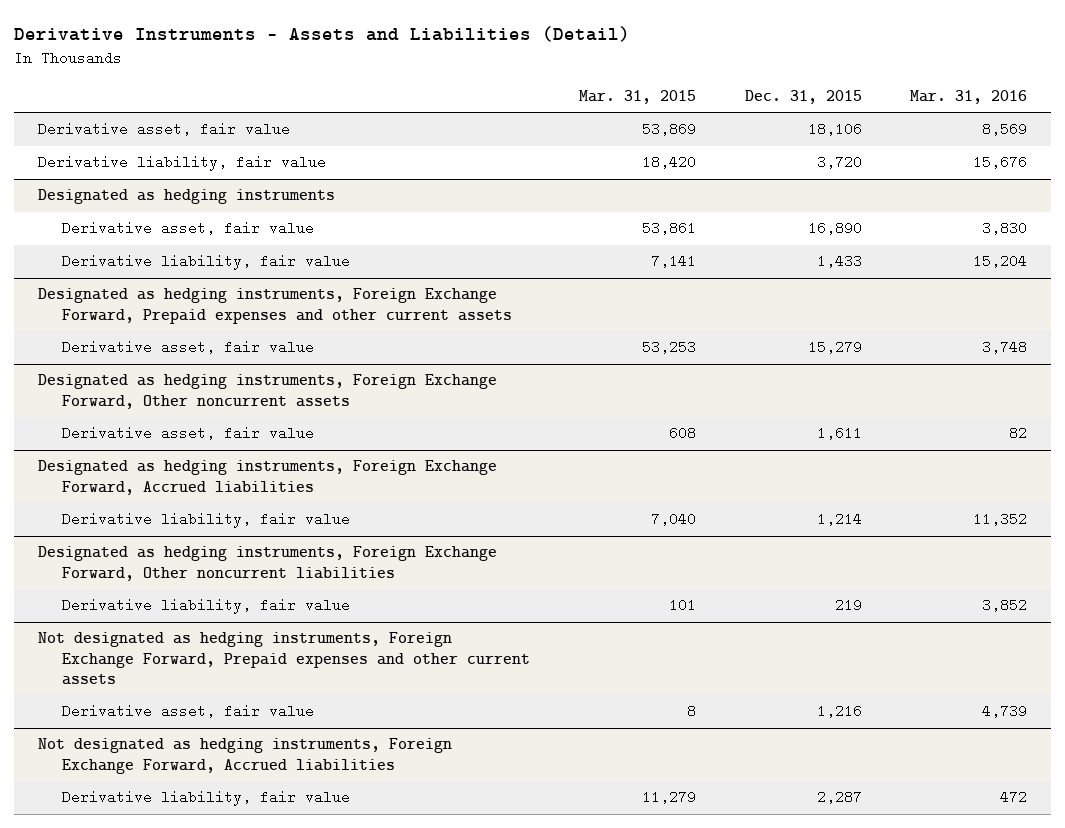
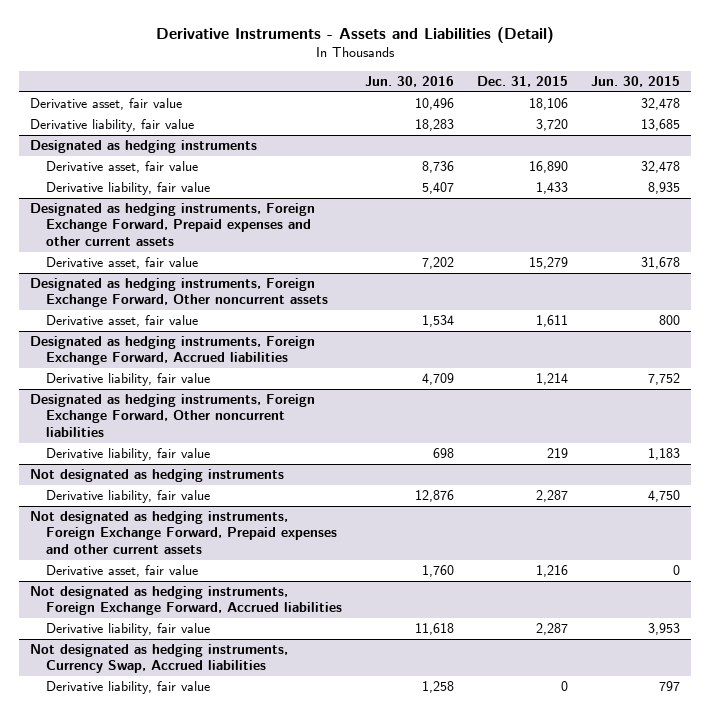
[579,89,697,104] Mar. 31, 2015 -> none
[910,89,1028,104] Mar. 31, 2016 -> none
none -> [365,75,455,87] Jun. 30, 2016
none -> [590,75,680,87] Jun. 30, 2015
none -> [29,469,284,483] Not designated as hedging instruments
none -> [46,490,211,504] Derivative liability, fair value
none -> [29,644,288,674] Not designated as hedging instruments, Currency Swap, Accrued liabilities
none -> [46,681,211,695] Derivative liability, fair value

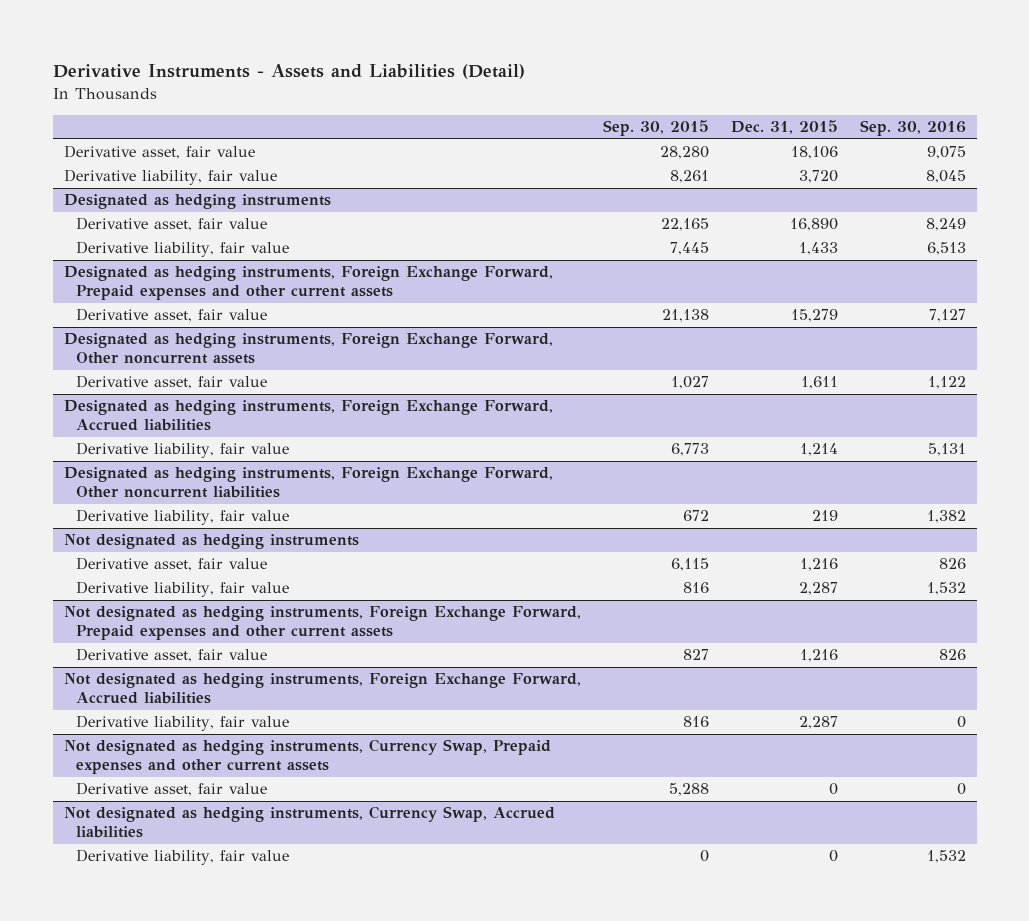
[365,75,455,87] Jun. 30, 2016 -> none
[590,75,680,87] Jun. 30, 2015 -> none
none -> [602,120,709,137] Sep. 30, 2015
none -> [859,120,966,137] Sep. 30, 2016
none -> [76,557,268,572] Derivative asset, fair value
none -> [63,739,551,775] Not designated as hedging instruments, Currency Swap, Prepaid expenses and other current assets
none -> [76,782,268,797] Derivative asset, fair value

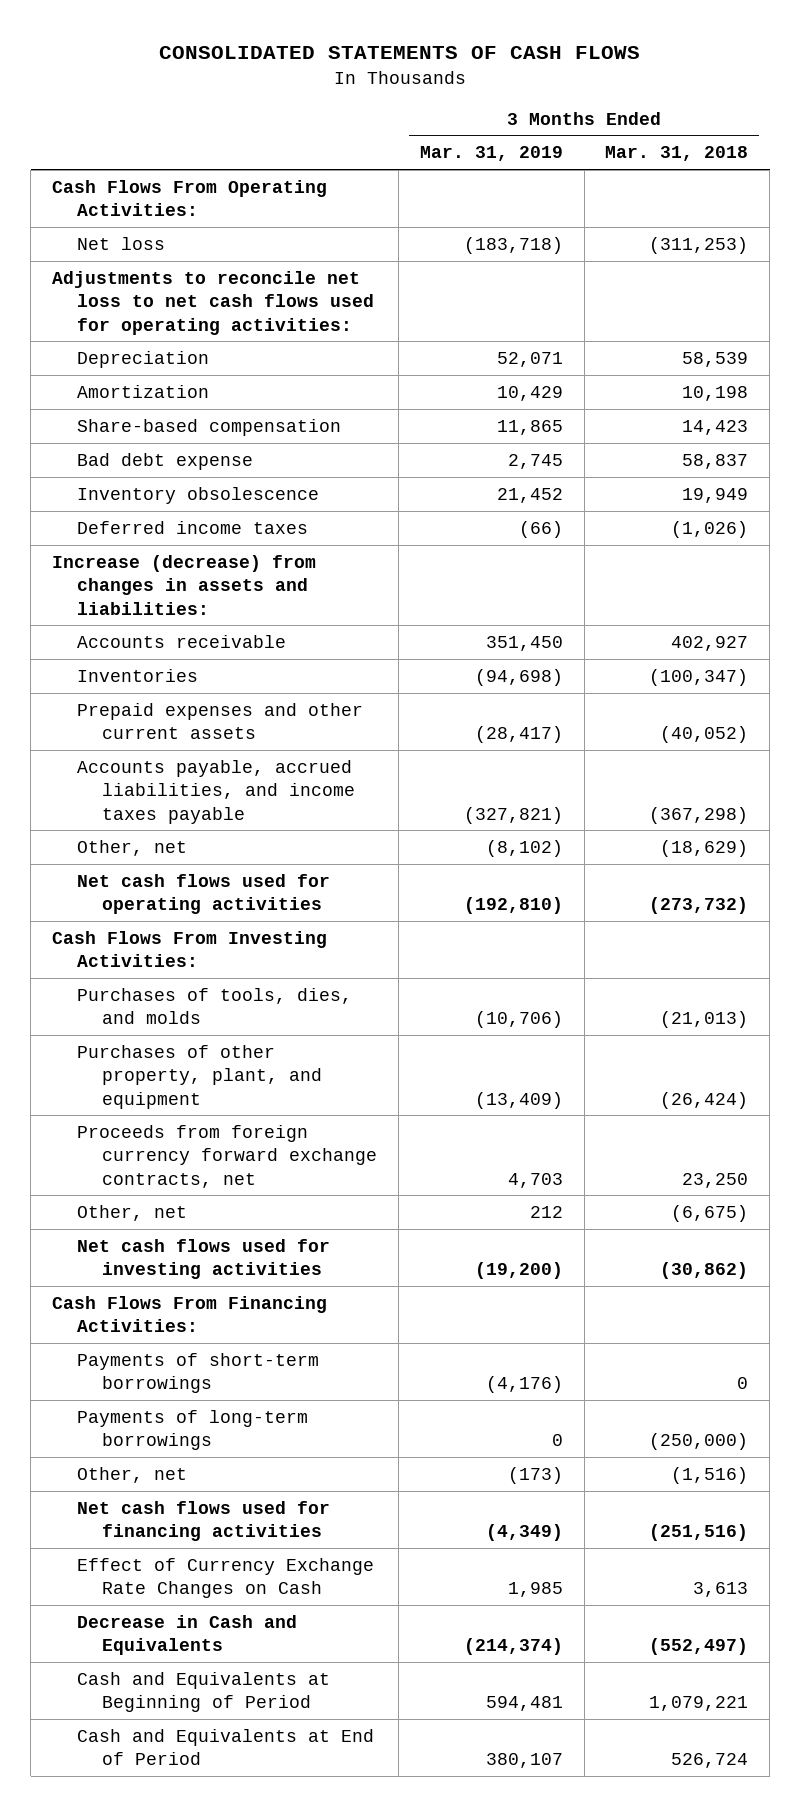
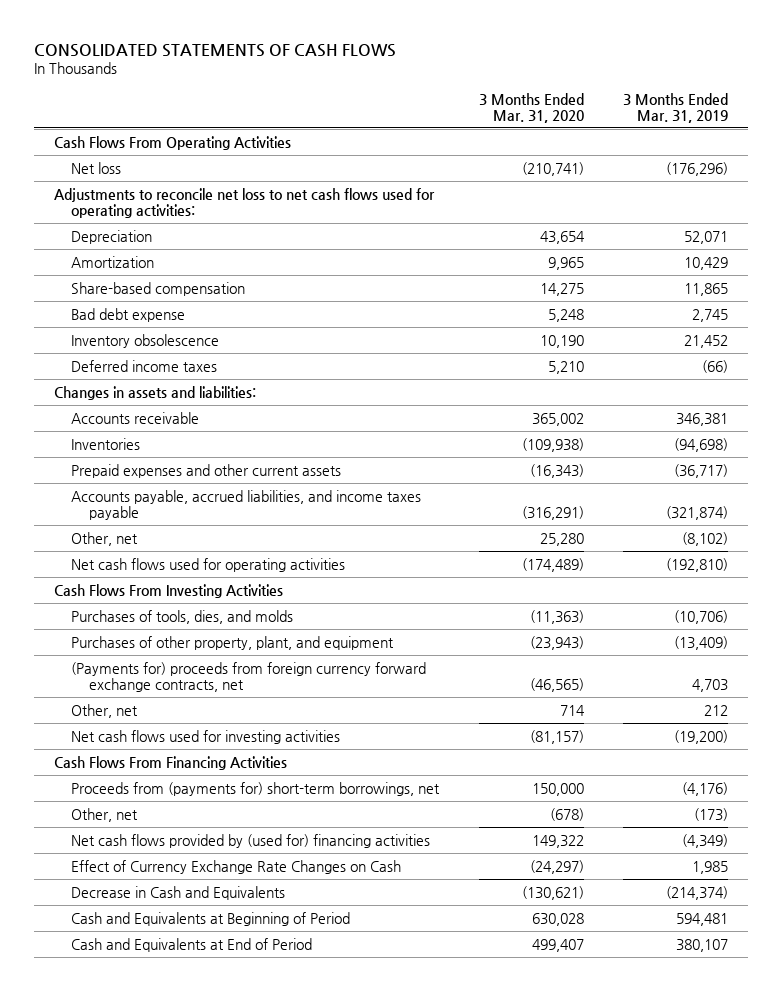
[605,146,749,162] Mar. 31, 2018 -> none
none -> [478,92,584,123] 3 Months Ended Mar. 31, 2020
[52,179,328,217] Cash Flows From Operating Activities: -> [53,135,291,150] Cash Flows From Operating Activities
[463,236,563,254] (183,718) -> [666,161,729,176] (176,296)
[52,554,317,615] Increase (decrease) from changes in assets and liabilities: -> [53,385,256,400] Changes in assets and liabilities:
[485,635,563,651] 351,450 -> [676,412,729,426] 346,381
[474,726,563,744] (28,417) -> [674,463,729,478] (36,717)
[463,806,563,824] (327,821) -> [666,505,729,520] (321,874)
[52,930,328,968] Cash Flows From Investing Activities: -> [53,583,283,598] Cash Flows From Investing Activities
[77,1124,378,1188] Proceeds from foreign currency forward exchange contracts, net -> [71,661,427,692] (Payments for) proceeds from foreign currency forward exchange contracts, net
[77,1409,309,1451] Payments of long-term borrowings -> none
[52,1295,328,1333] Cash Flows From Financing Activities: -> [53,755,287,770] Cash Flows From Financing Activities
[77,1352,320,1394] Payments of short-term borrowings -> [71,781,441,796] Proceeds from (payments for) short-term borrowings, net
[77,1500,331,1542] Net cash flows used for financing activities -> [71,833,431,848] Net cash flows provided by (used for) financing activities

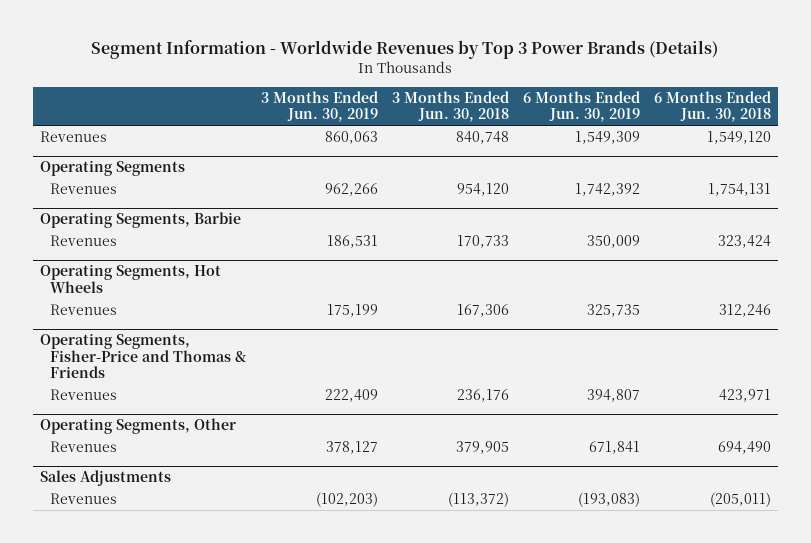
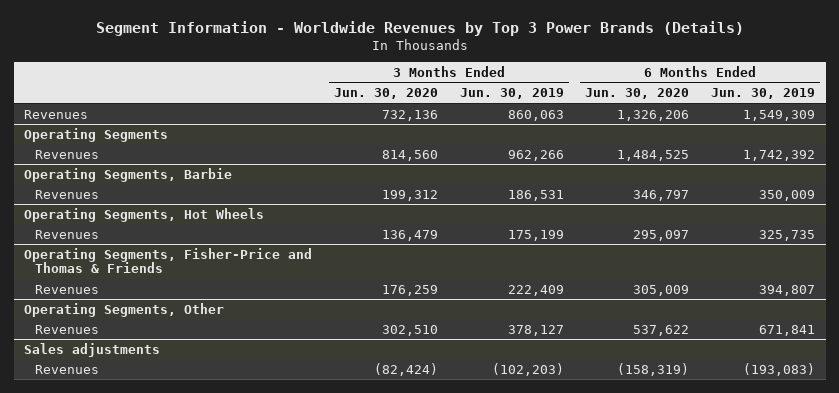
[391,90,509,123] 3 Months Ended Jun. 30, 2018 -> none
[653,90,771,123] 6 Months Ended Jun. 30, 2018 -> none
none -> [334,88,439,100] Jun. 30, 2020
none -> [585,88,690,100] Jun. 30, 2020
[39,470,171,487] Sales Adjustments -> [24,342,161,357] Sales adjustments

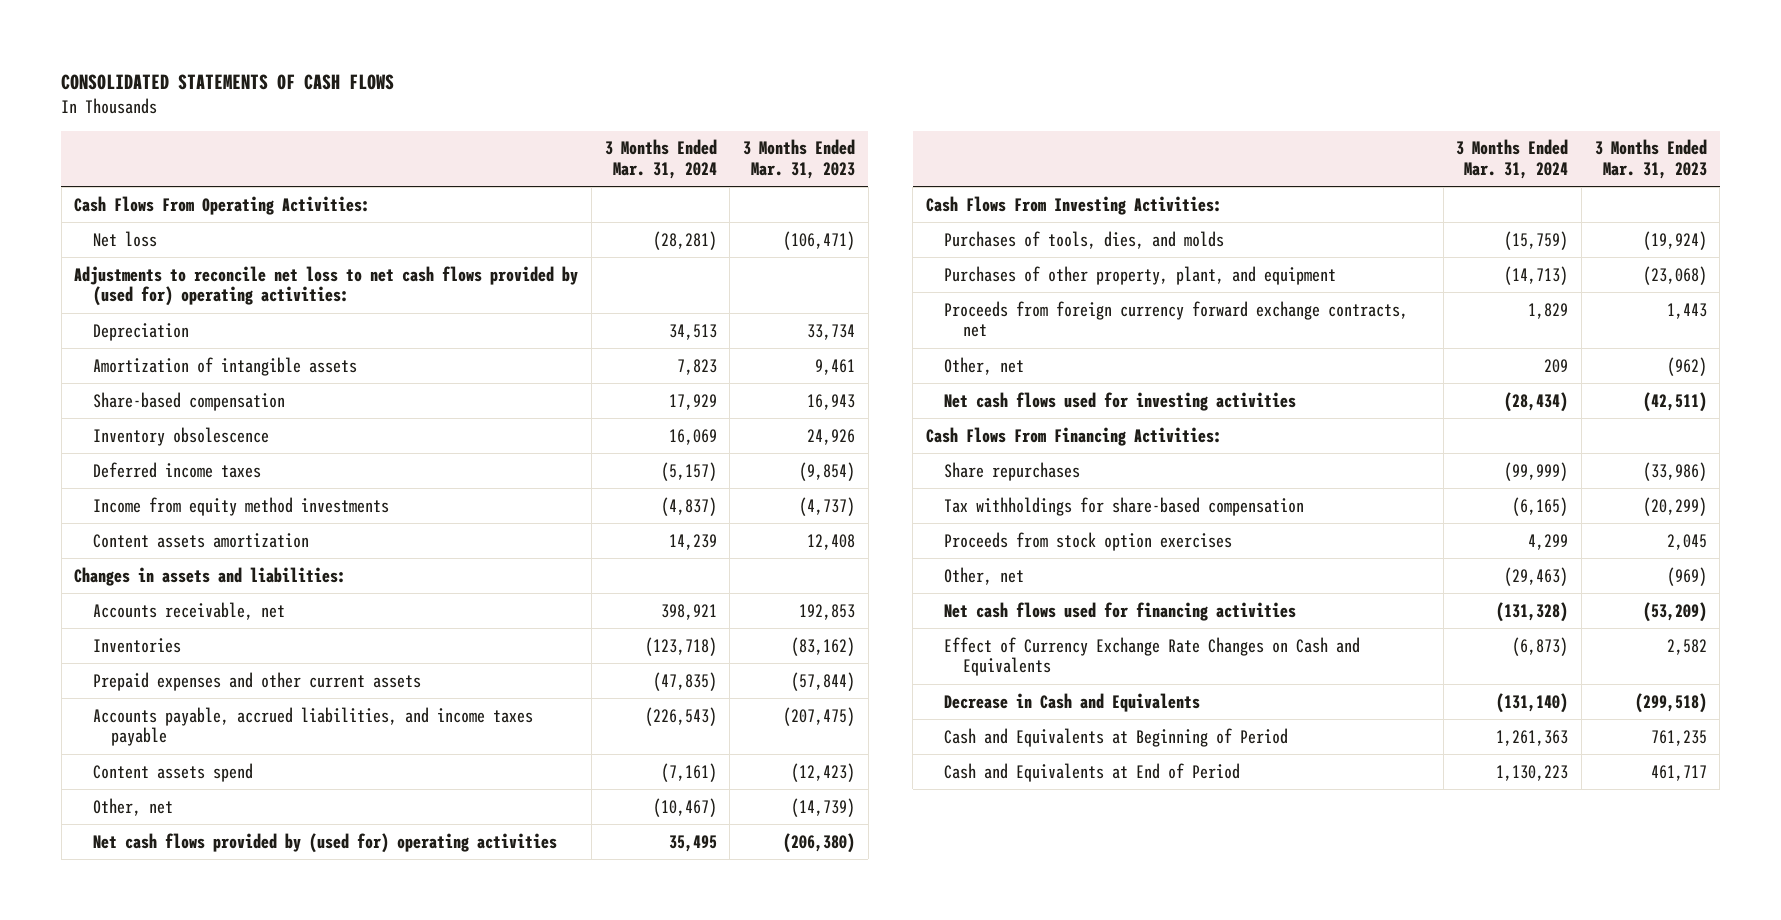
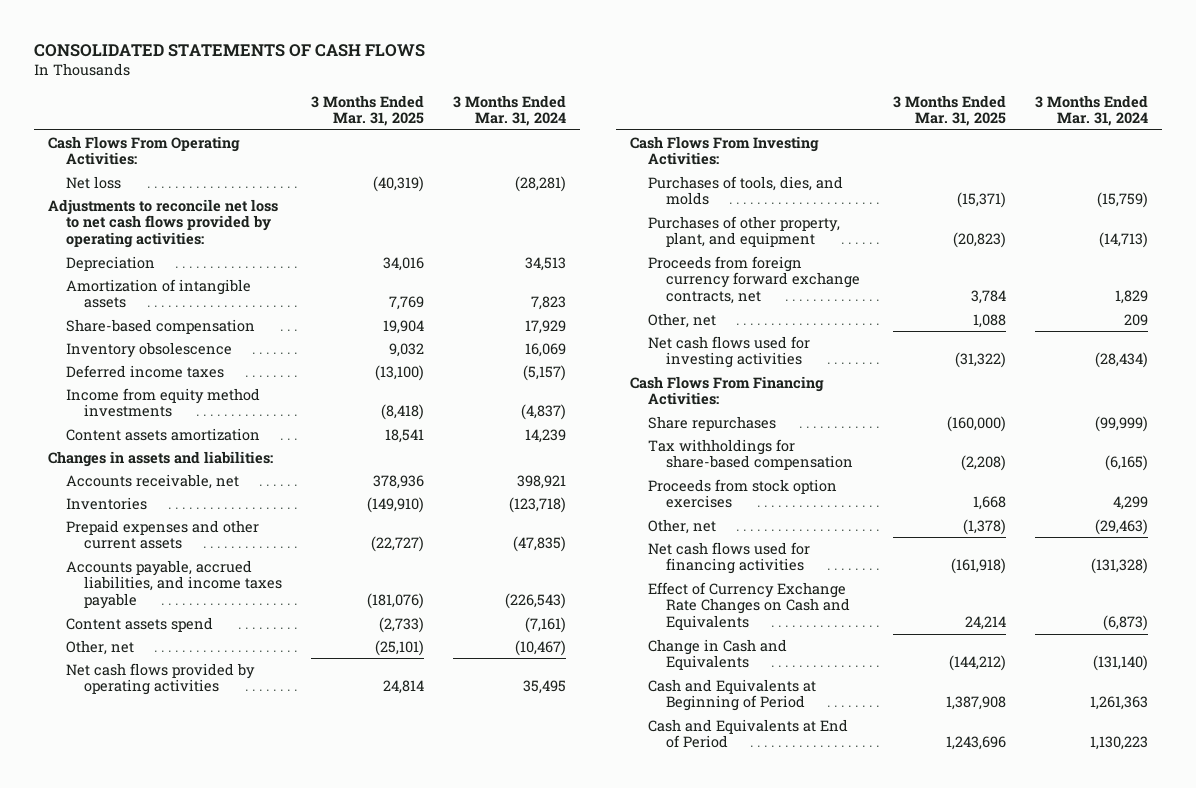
[742,139,855,180] 3 Months Ended Mar. 31, 2023 -> none
none -> [310,94,424,127] 3 Months Ended Mar. 31, 2025
[74,265,579,307] Adjustments to reconcile net loss to net cash flows provided by (used for) operating activities: -> [48,198,279,249] Adjustments to reconcile net loss to net cash flows provided by operating activities:
[92,832,557,853] Net cash flows provided by (used for) operating activities -> [66,662,256,696] Net cash flows provided by operating activities
[944,692,1201,712] Decrease in Cash and Equivalents -> [648,638,788,671] Change in Cash and Equivalents

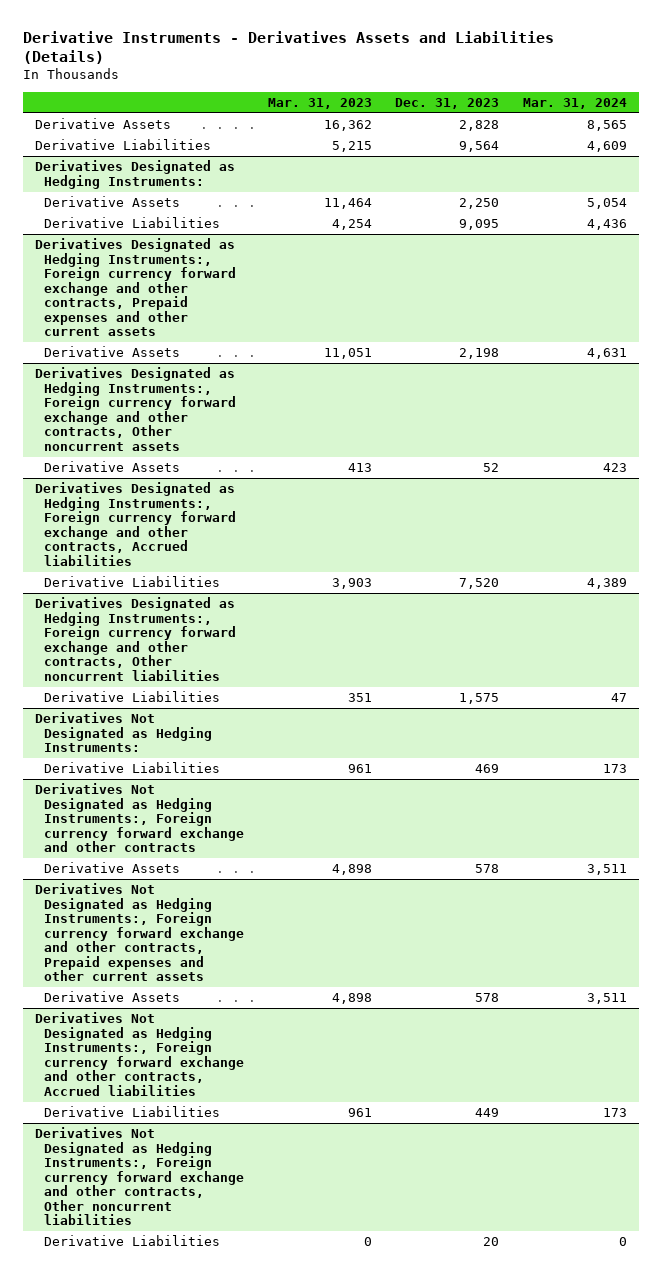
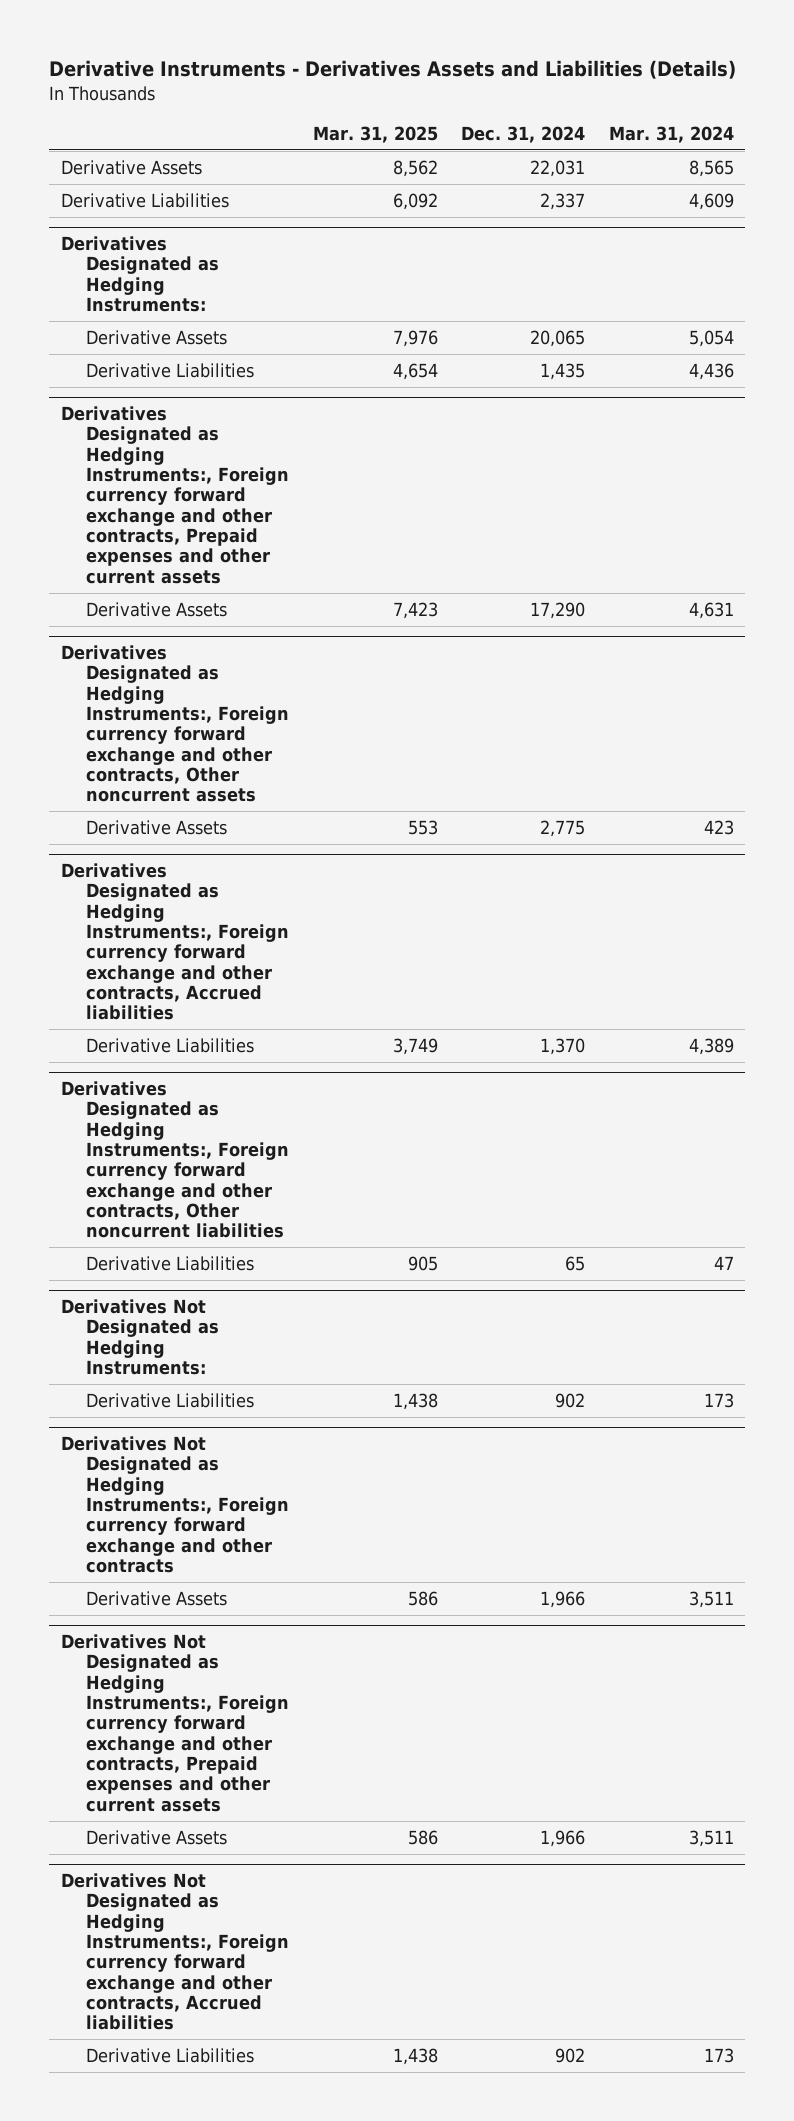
[267,97,372,109] Mar. 31, 2023 -> none
[395,97,500,109] Dec. 31, 2023 -> none
none -> [312,125,438,143] Mar. 31, 2025
none -> [461,125,586,143] Dec. 31, 2024
[34,1127,244,1226] Derivatives Not Designated as Hedging Instruments:, Foreign currency forward exchange and other contracts, Other noncurrent liabilities -> none
[43,1235,220,1247] Derivative Liabilities -> none

